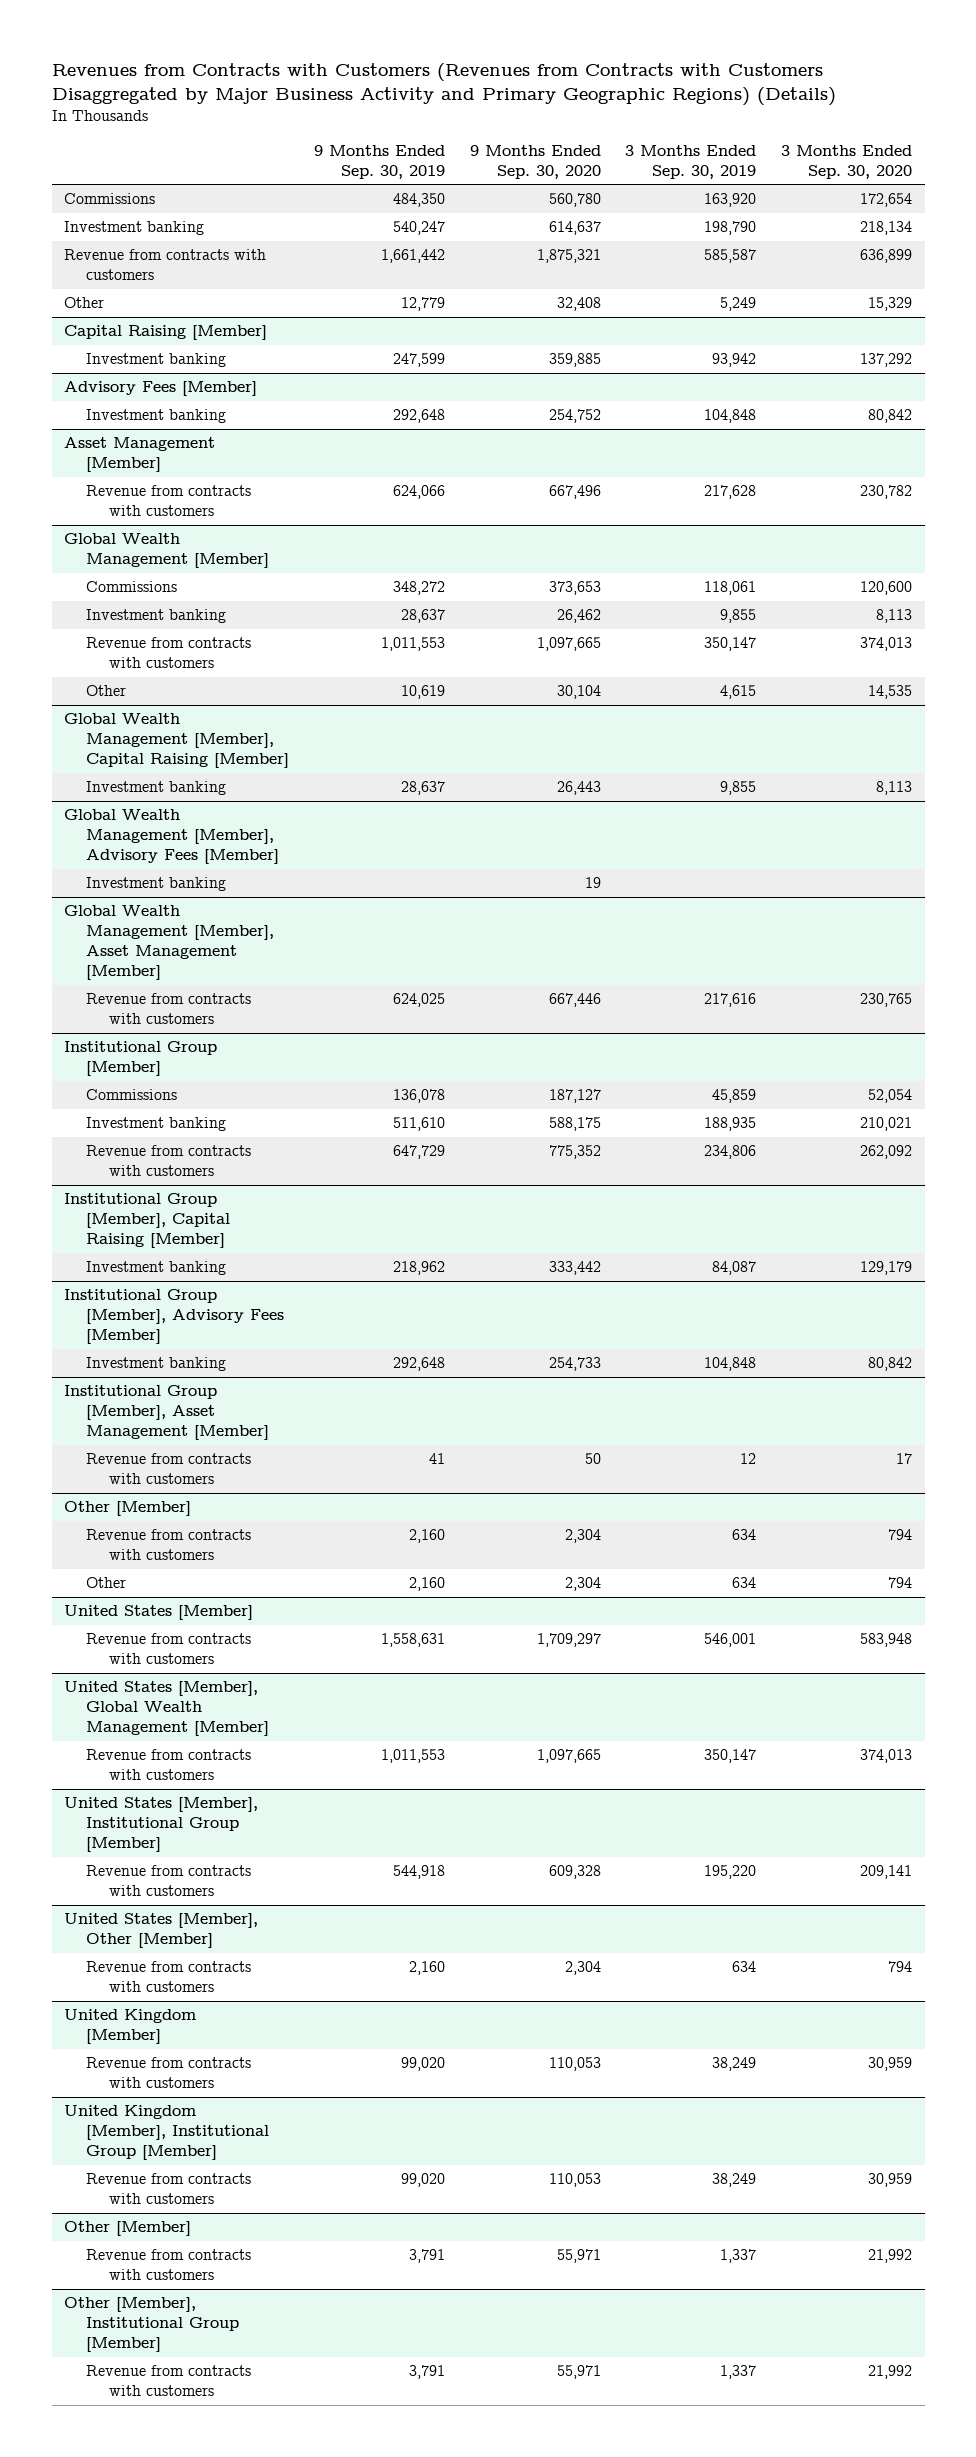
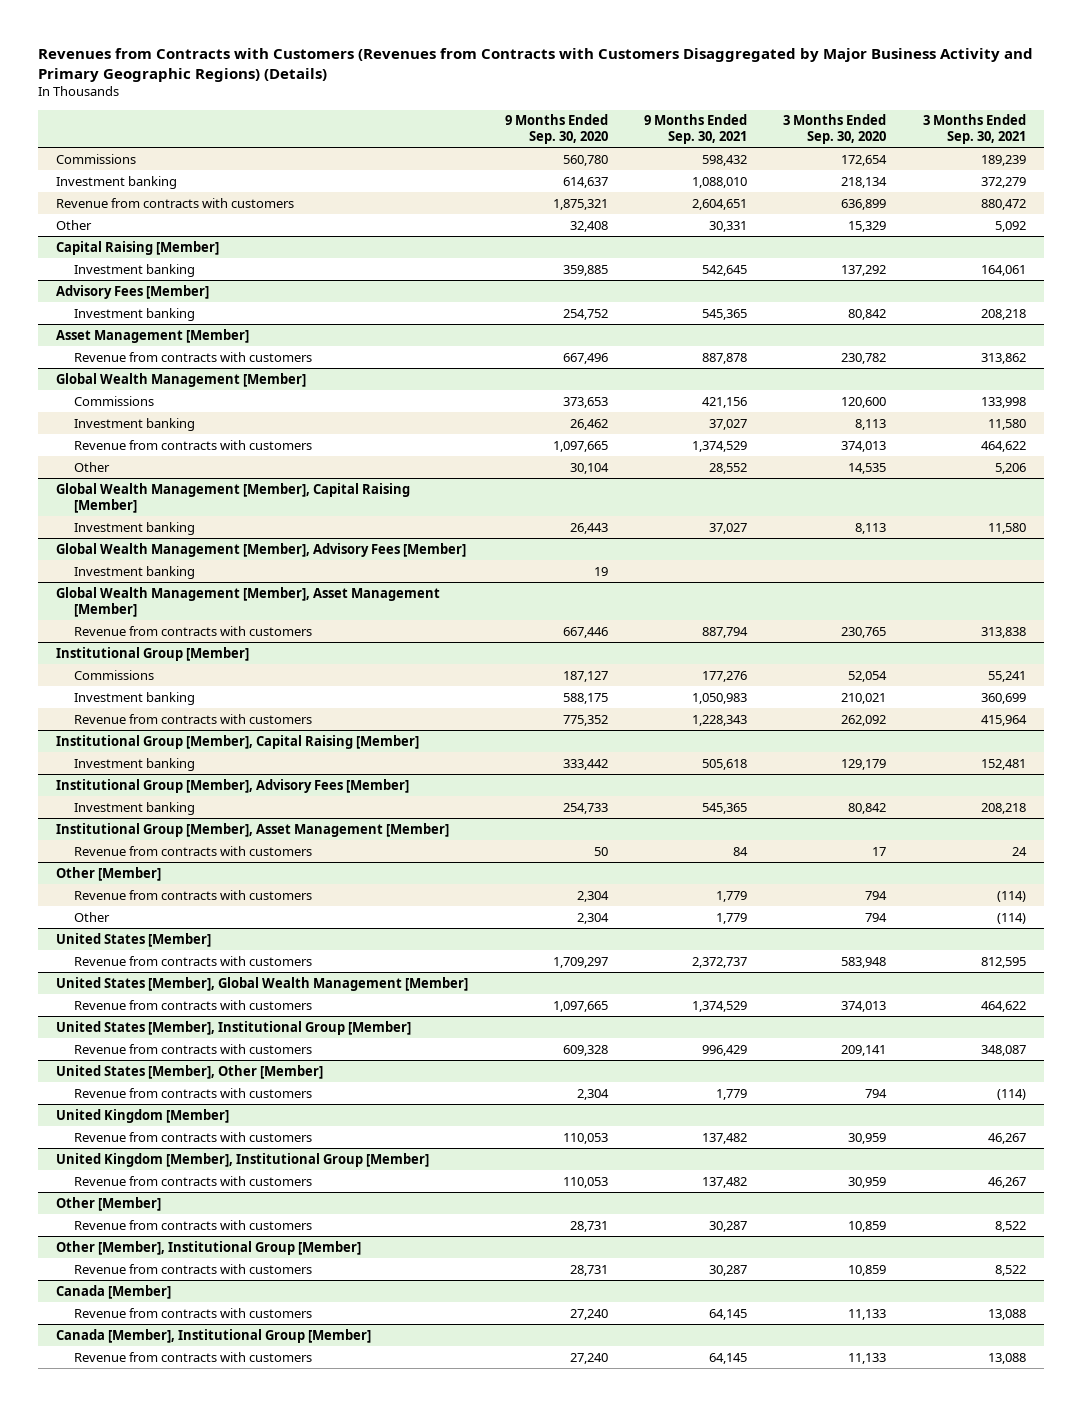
[314,144,446,179] 9 Months Ended Sep. 30, 2019 -> none
[625,144,757,179] 3 Months Ended Sep. 30, 2019 -> none
none -> [644,114,748,145] 9 Months Ended Sep. 30, 2021
none -> [922,114,1026,145] 3 Months Ended Sep. 30, 2021
[556,2249,601,2264] 55,971 -> [569,1220,608,1232] 28,731
[868,2249,913,2264] 21,992 -> [848,1220,887,1232] 10,859
[556,2365,601,2380] 55,971 -> [569,1264,608,1276] 28,731
[868,2365,913,2380] 21,992 -> [848,1264,887,1276] 10,859
none -> [56,1284,172,1299] Canada [Member]
none -> [73,1307,312,1318] Revenue from contracts with customers
none -> [56,1328,372,1343] Canada [Member], Institutional Group [Member]
none -> [73,1351,312,1362] Revenue from contracts with customers

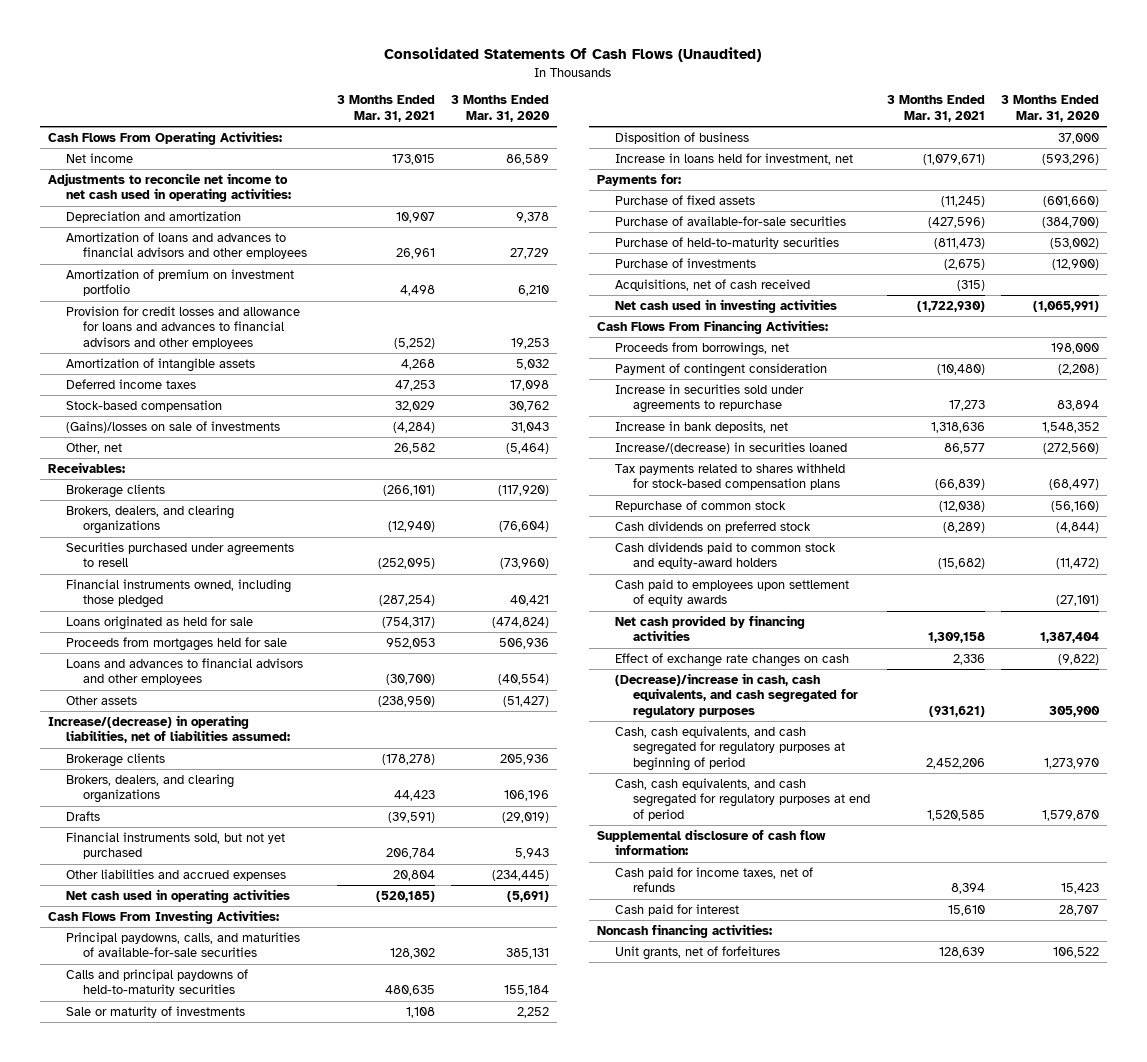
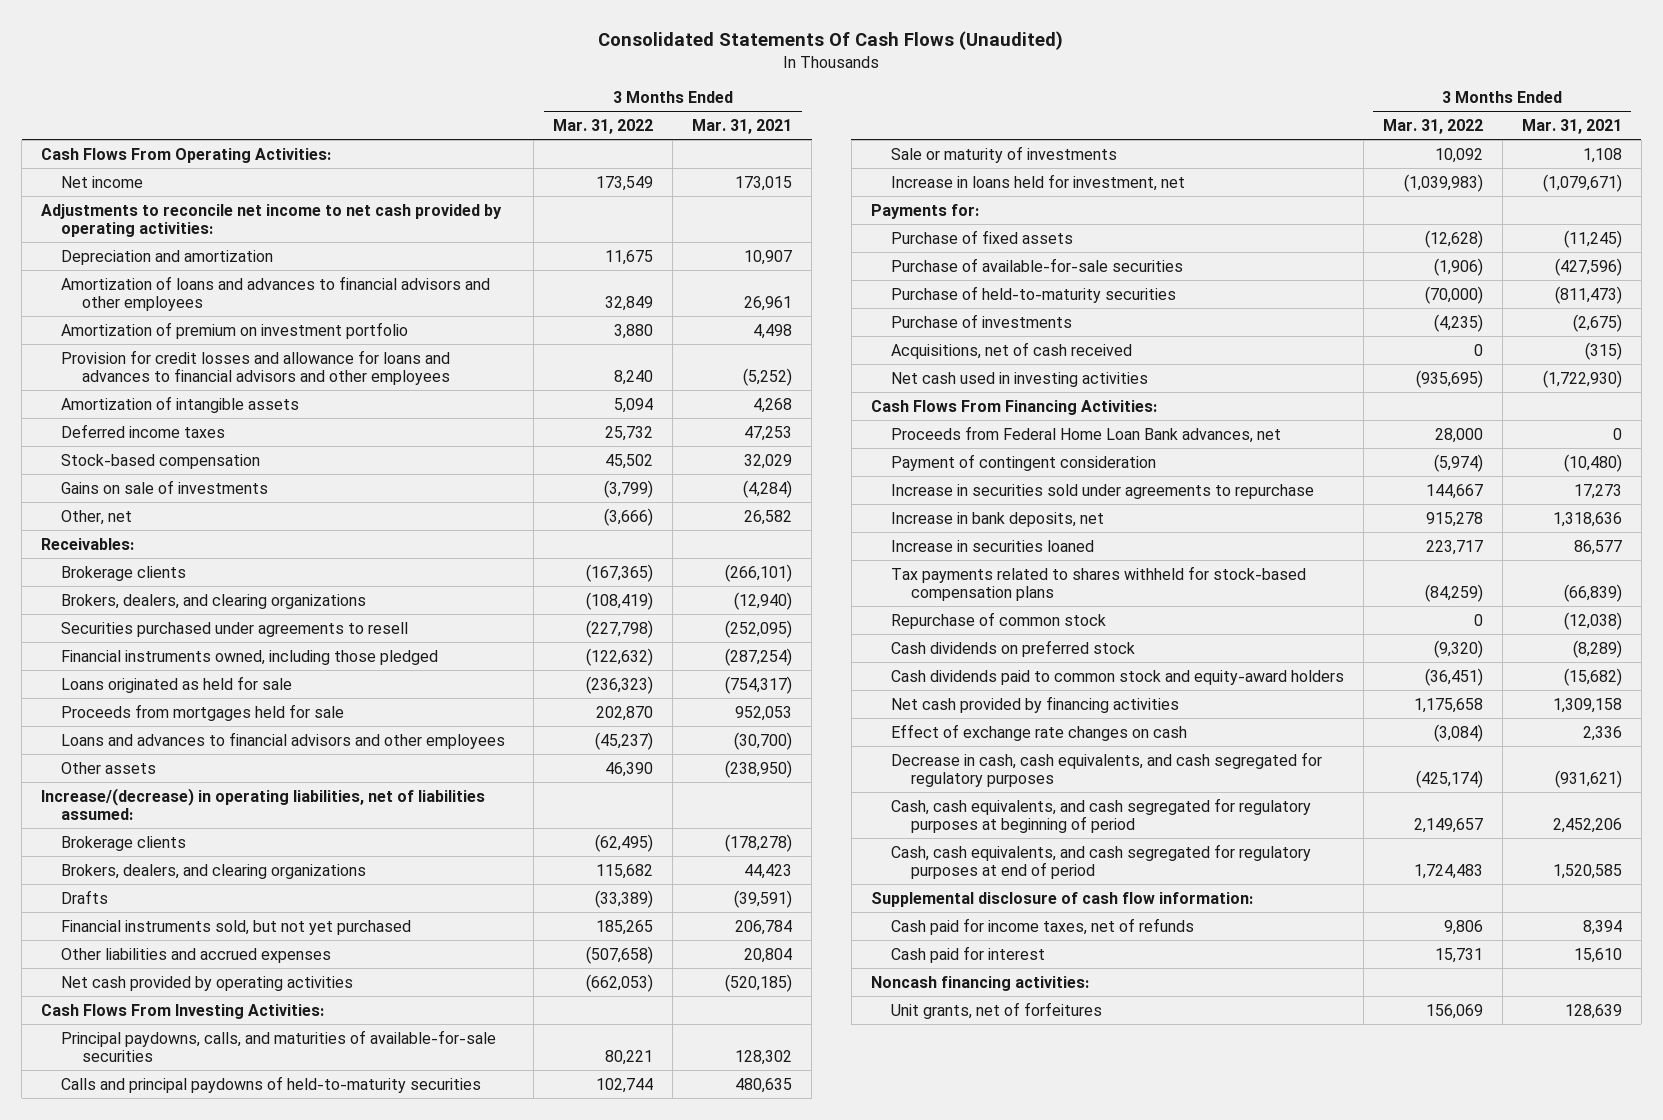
[451,95,551,122] 3 Months Ended Mar. 31, 2020 -> none
none -> [553,118,654,134] Mar. 31, 2022
[47,172,291,203] Adjustments to reconcile net income to net cash used in operating activities: -> [41,203,503,238] Adjustments to reconcile net income to net cash provided by operating activities:
[65,420,280,433] (Gains)/losses on sale of investments -> [61,479,269,494] Gains on sale of investments
[65,888,290,903] Net cash used in operating activities -> [61,975,354,991] Net cash provided by operating activities
[615,131,750,144] Disposition of business -> none
[615,341,790,356] Proceeds from borrowings, net -> none
none -> [890,425,1281,443] Proceeds from Federal Home Loan Bank advances, net
[615,441,848,454] Increase/(decrease) in securities loaned -> [890,539,1094,552] Increase in securities loaned
[615,578,850,607] Cash paid to employees upon settlement of equity awards -> none
[615,672,859,719] (Decrease)/increase in cash, cash equivalents, and cash segregated for regulatory purposes -> [890,751,1322,788] Decrease in cash, cash equivalents, and cash segregated for regulatory purposes

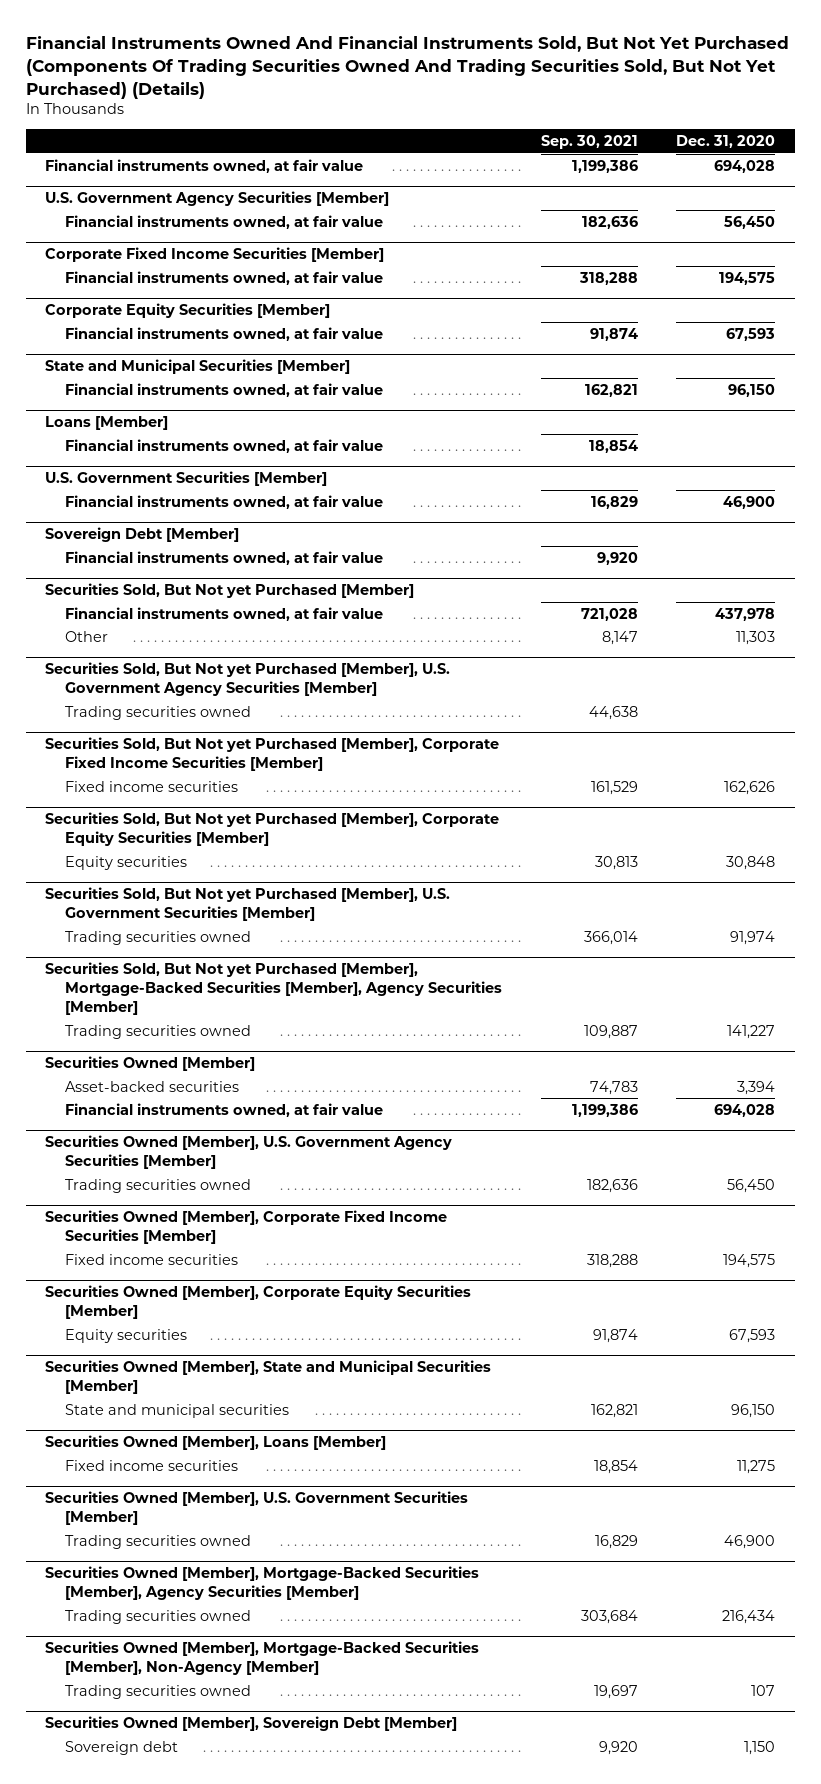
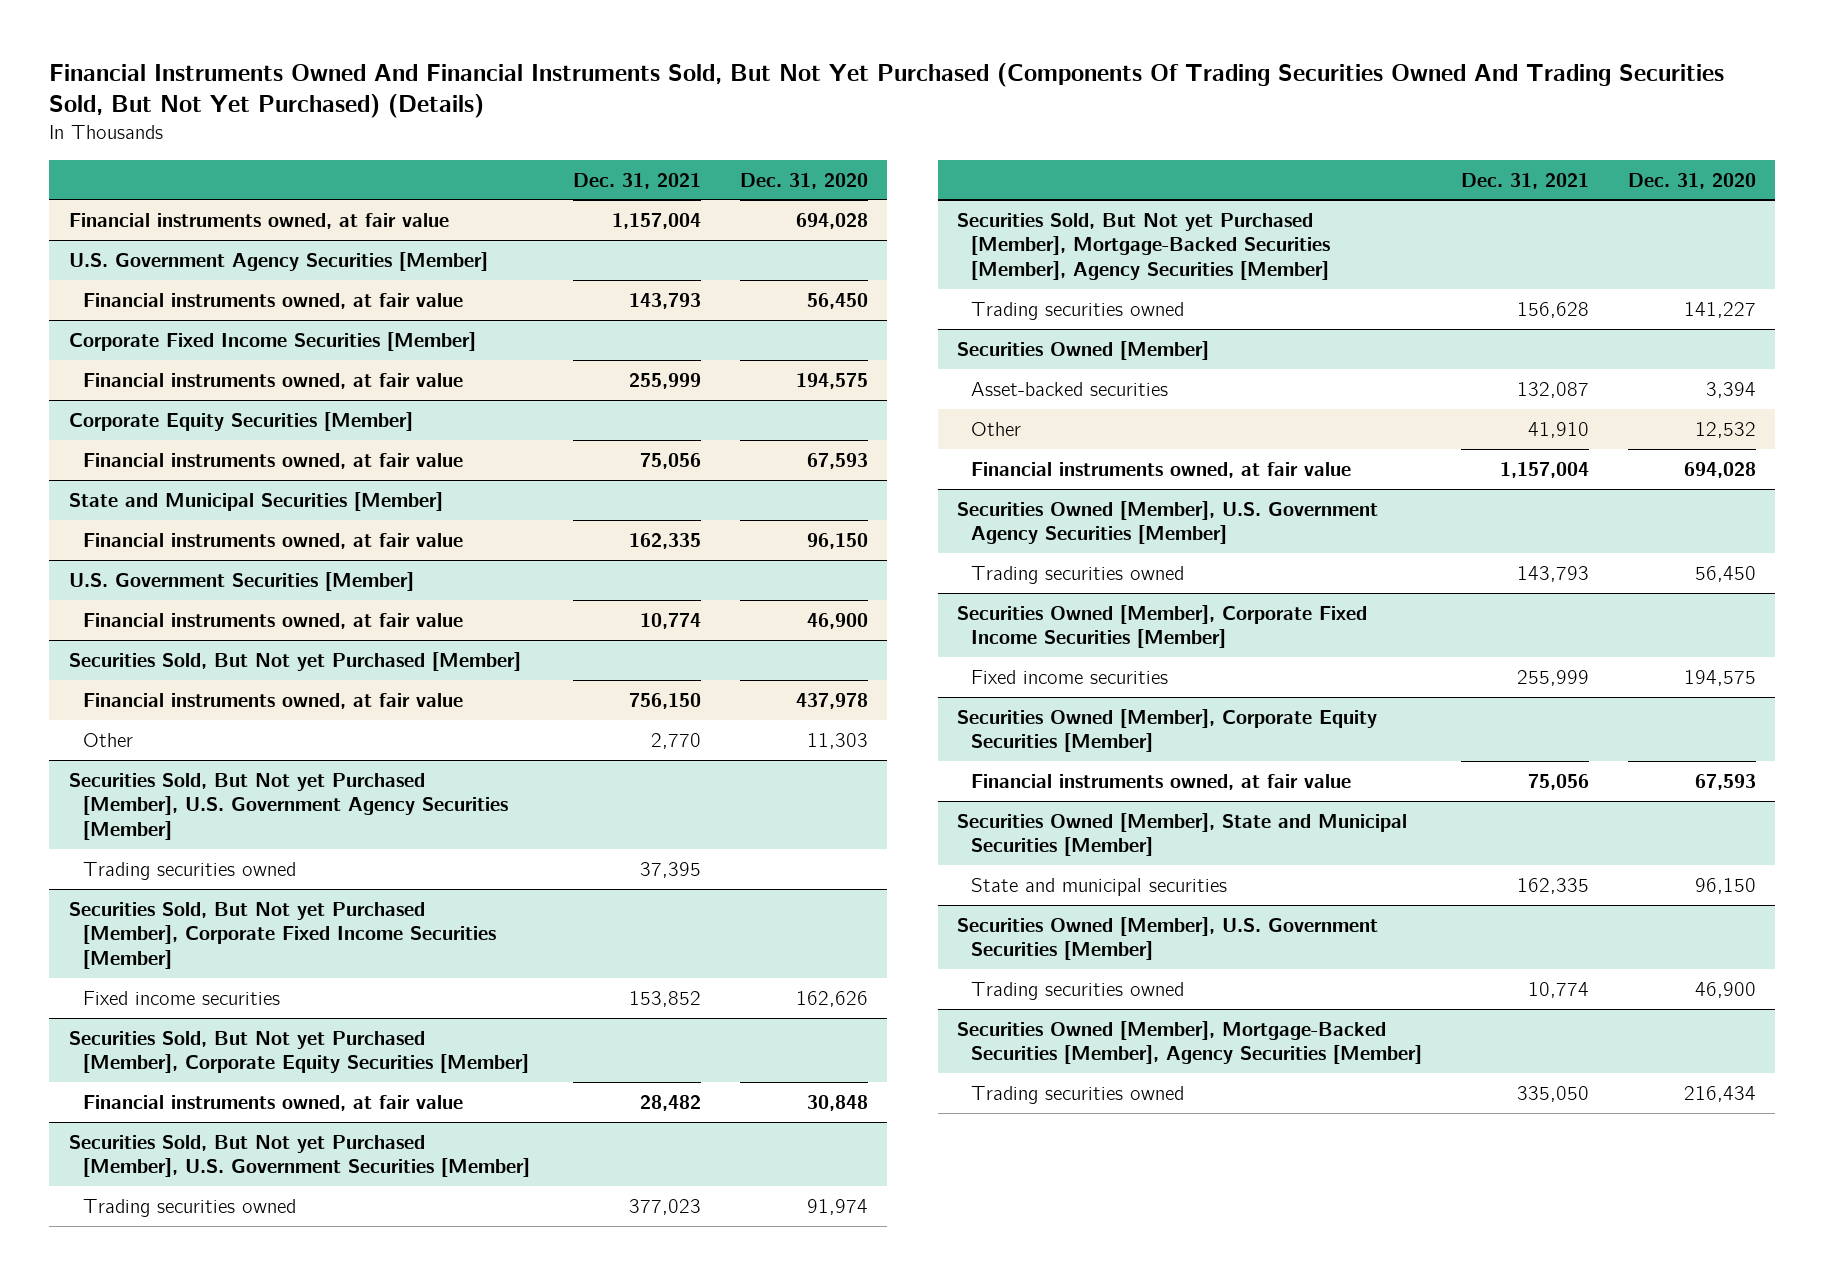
[540,135,638,150] Sep. 30, 2021 -> none
none -> [572,172,701,189] Dec. 31, 2021
[45,416,169,431] Loans [Member] -> none
[65,438,384,453] Financial instruments owned, at fair value -> none
[45,527,240,543] Sovereign Debt [Member] -> none
[65,550,384,565] Financial instruments owned, at fair value -> none
[65,855,188,870] Equity securities -> [83,1094,464,1111] Financial instruments owned, at fair value
none -> [971,421,1022,436] Other
[65,1328,188,1343] Equity securities -> [971,773,1352,790] Financial instruments owned, at fair value
[45,1435,387,1451] Securities Owned [Member], Loans [Member] -> none
[65,1459,239,1471] Fixed income securities -> none
[45,1641,480,1676] Securities Owned [Member], Mortgage-Backed Securities [Member], Non-Agency [Member] -> none
[65,1684,252,1699] Trading securities owned -> none
[45,1716,458,1732] Securities Owned [Member], Sovereign Debt [Member] -> none
[65,1740,179,1755] Sovereign debt -> none

